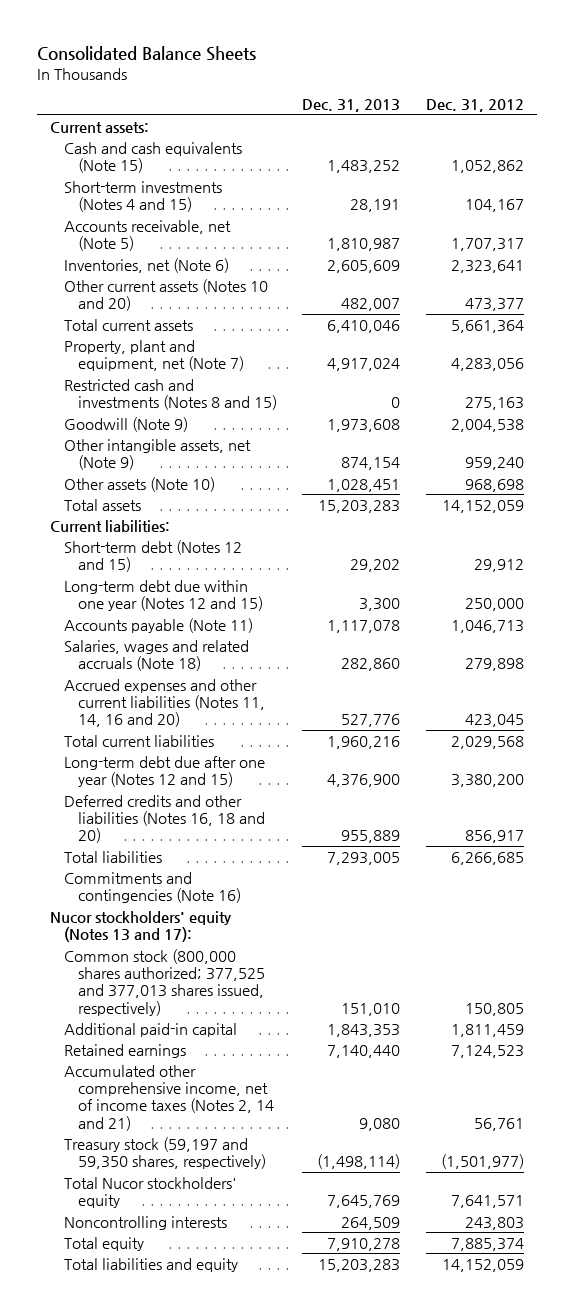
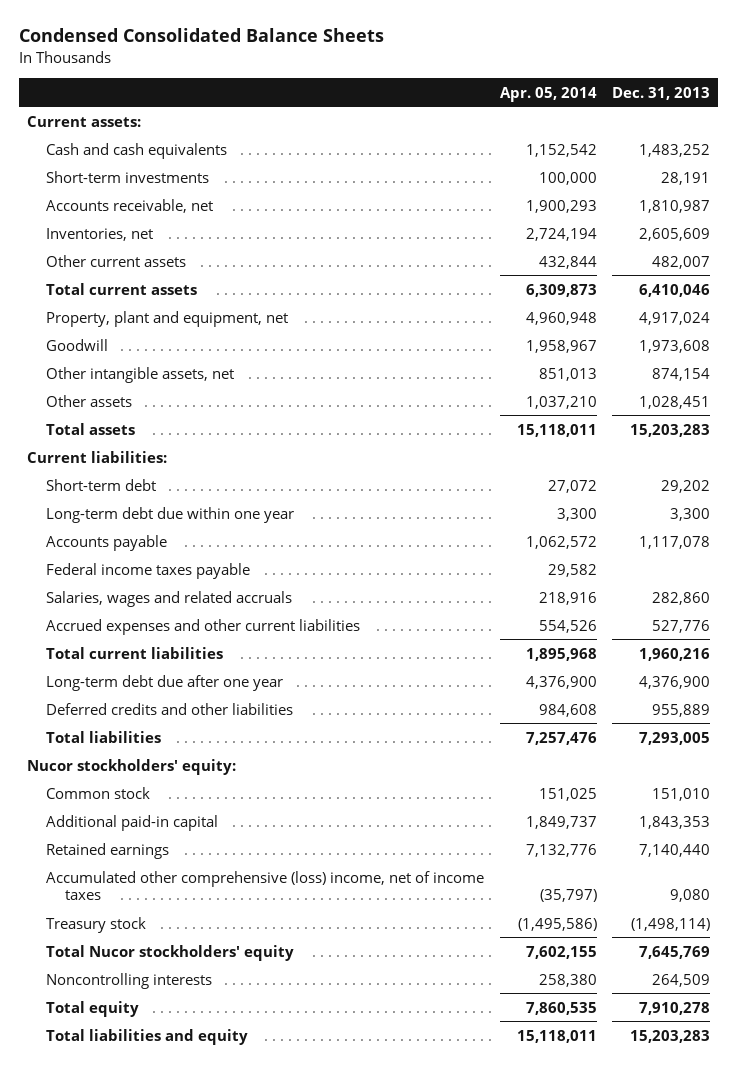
[36,46,256,62] Consolidated Balance Sheets -> [18,28,384,43] Condensed Consolidated Balance Sheets
[426,98,525,112] Dec. 31, 2012 -> none
none -> [499,86,597,102] Apr. 05, 2014
[63,141,242,174] Cash and cash equivalents (Note 15) -> [45,142,227,159] Cash and cash equivalents
[63,180,222,213] Short-term investments (Notes 4 and 15) -> [45,170,209,183] Short-term investments
[63,219,231,252] Accounts receivable, net (Note 5) -> [45,198,213,213] Accounts receivable, net
[63,257,229,273] Inventories, net (Note 6) -> [45,227,153,241] Inventories, net
[63,278,268,312] Other current assets (Notes 10 and 20) -> [45,254,186,267] Other current assets
[63,378,277,411] Restricted cash and investments (Notes 8 and 15) -> none
[63,339,244,372] Property, plant and equipment, net (Note 7) -> [45,310,288,327] Property, plant and equipment, net
[63,416,188,432] Goodwill (Note 9) -> [45,338,108,351] Goodwill
[63,438,251,471] Other intangible assets, net (Note 9) -> [45,366,234,383] Other intangible assets, net
[63,476,215,492] Other assets (Note 10) -> [45,394,132,407] Other assets
[63,539,242,573] Short-term debt (Notes 12 and 15) -> [45,478,156,491] Short-term debt
[63,579,263,612] Long-term debt due within one year (Notes 12 and 15) -> [45,506,294,523] Long-term debt due within one year
[63,617,253,633] Accounts payable (Note 11) -> [45,534,167,551] Accounts payable
none -> [45,562,250,579] Federal income taxes payable
[63,639,249,672] Salaries, wages and related accruals (Note 18) -> [45,590,292,607] Salaries, wages and related accruals
[63,678,265,728] Accrued expenses and other current liabilities (Notes 11, 14, 16 and 20) -> [45,618,360,635] Accrued expenses and other current liabilities
[63,755,265,788] Long-term debt due after one year (Notes 12 and 15) -> [45,674,283,691] Long-term debt due after one year
[63,794,265,844] Deferred credits and other liabilities (Notes 16, 18 and 20) -> [45,702,293,715] Deferred credits and other liabilities
[63,871,241,904] Commitments and contingencies (Note 16) -> none
[49,910,232,943] Nucor stockholders' equity (Notes 13 and 17): -> [26,758,236,775] Nucor stockholders' equity:
[63,948,265,1016] Common stock (800,000 shares authorized; 377,525 and 377,013 shares issued, respectively) -> [45,786,150,799] Common stock
[63,1064,274,1131] Accumulated other comprehensive income, net of income taxes (Notes 2, 14 and 21) -> [45,870,484,901] Accumulated other comprehensive (loss) income, net of income taxes
[63,1136,266,1170] Treasury stock (59,197 and 59,350 shares, respectively) -> [45,916,146,933] Treasury stock

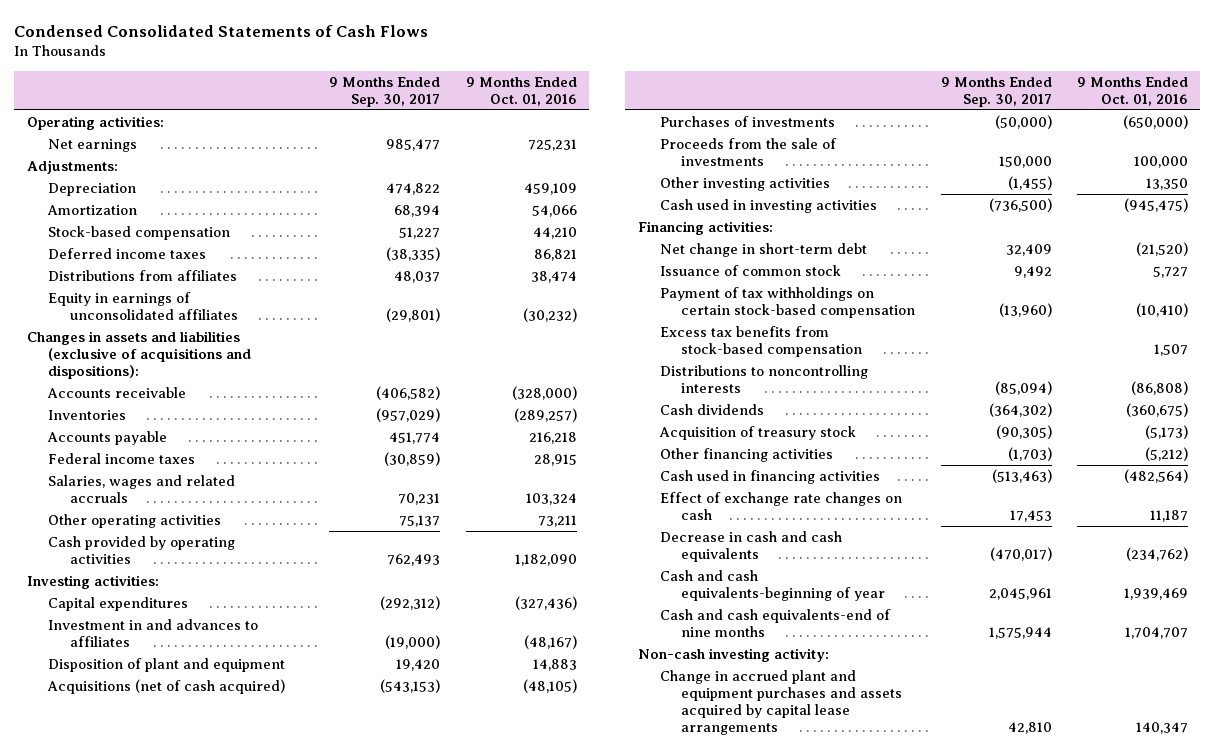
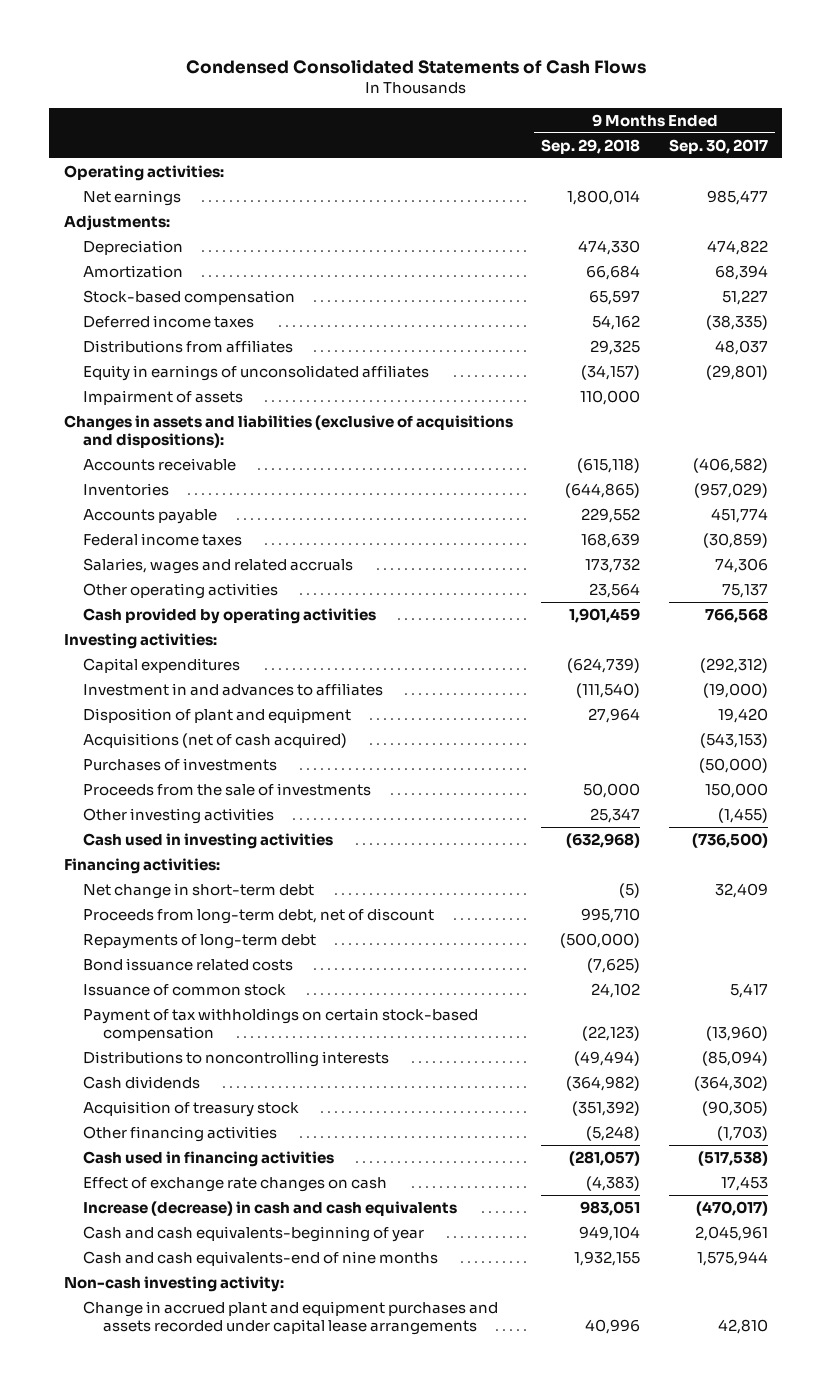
[465,76,577,106] 9 Months Ended Oct. 01, 2016 -> none
none -> [541,138,641,154] Sep. 29, 2018
none -> [83,389,244,405] Impairment of assets
[398,492,441,505] 70,231 -> [714,557,768,573] 74,306
[387,553,441,566] 762,493 -> [704,607,768,623] 766,568
none -> [83,907,435,924] Proceeds from long-term debt, net of discount
none -> [83,933,317,949] Repayments of long-term debt
none -> [83,957,294,971] Bond issuance related costs
[1013,266,1052,279] 9,492 -> [729,982,768,998] 5,417
[659,326,863,357] Excess tax benefits from stock-based compensation -> none
[991,469,1052,484] (513,463) -> [697,1150,768,1166] (517,538)
[659,531,842,562] Decrease in cash and cash equivalents -> [83,1200,458,1216] Increase (decrease) in cash and cash equivalents
[659,670,903,735] Change in accrued plant and equipment purchases and assets acquired by capital lease arrangements -> [83,1300,499,1336] Change in accrued plant and equipment purchases and assets recorded under capital lease arrangements

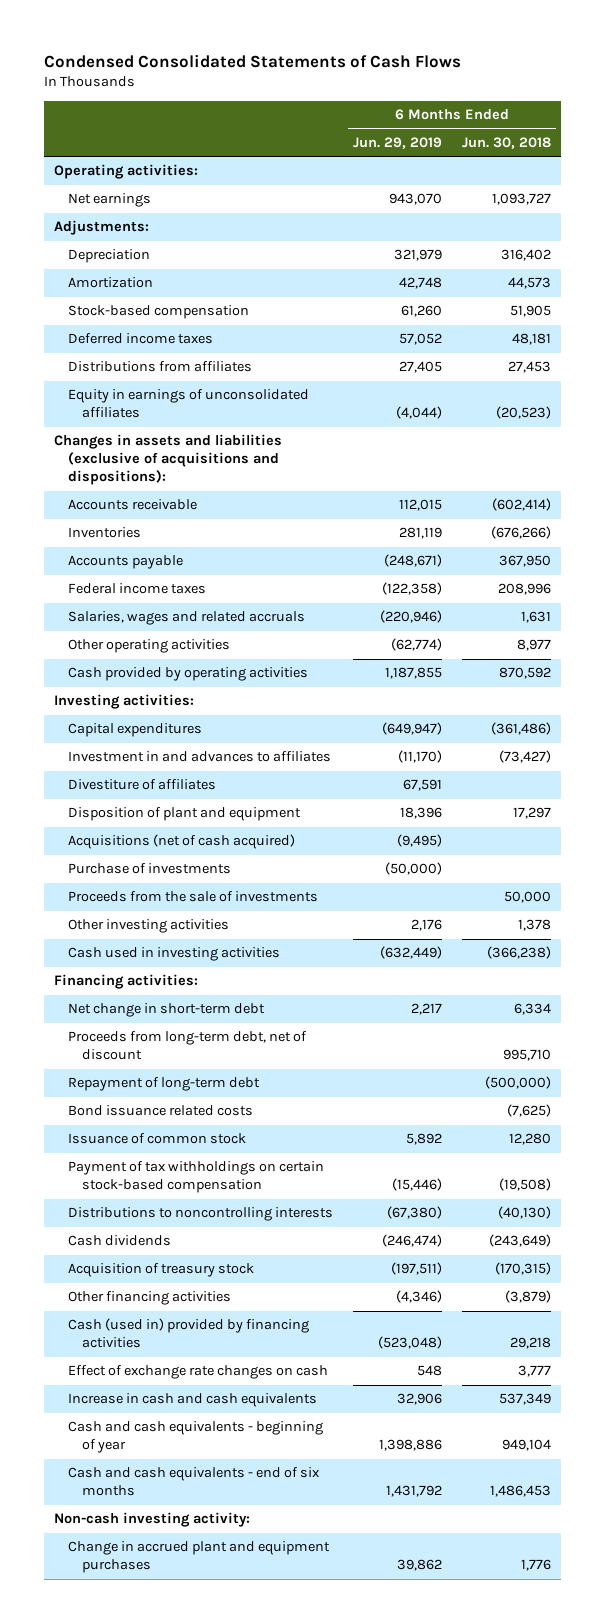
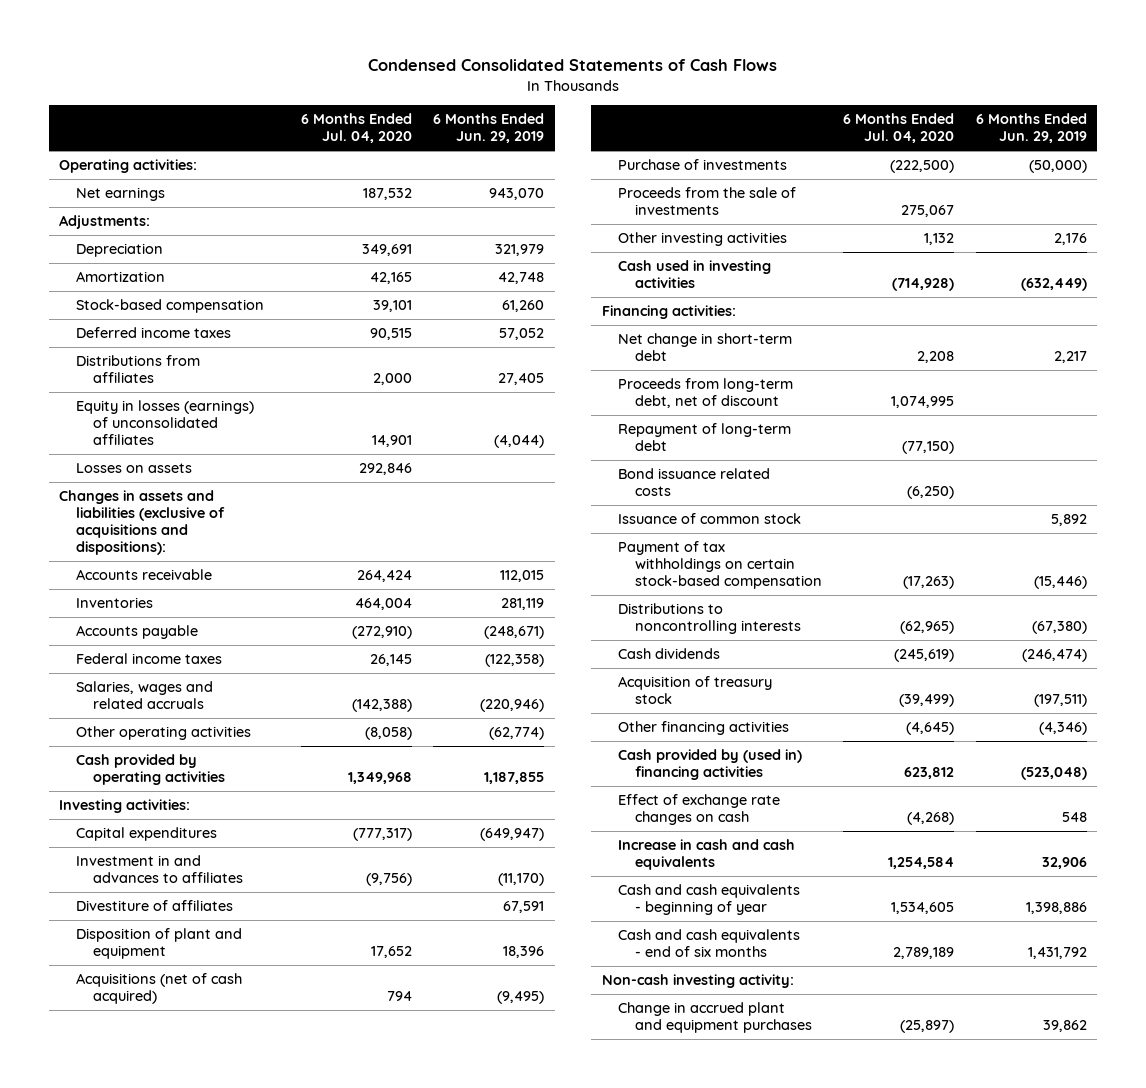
[461,136,551,149] Jun. 30, 2018 -> none
none -> [301,113,413,144] 6 Months Ended Jul. 04, 2020
[67,389,309,419] Equity in earnings of unconsolidated affiliates -> [76,400,255,446] Equity in losses (earnings) of unconsolidated affiliates
none -> [76,463,193,474] Losses on assets
[67,1318,309,1349] Cash (used in) provided by financing activities -> [618,749,803,781] Cash provided by (used in) financing activities

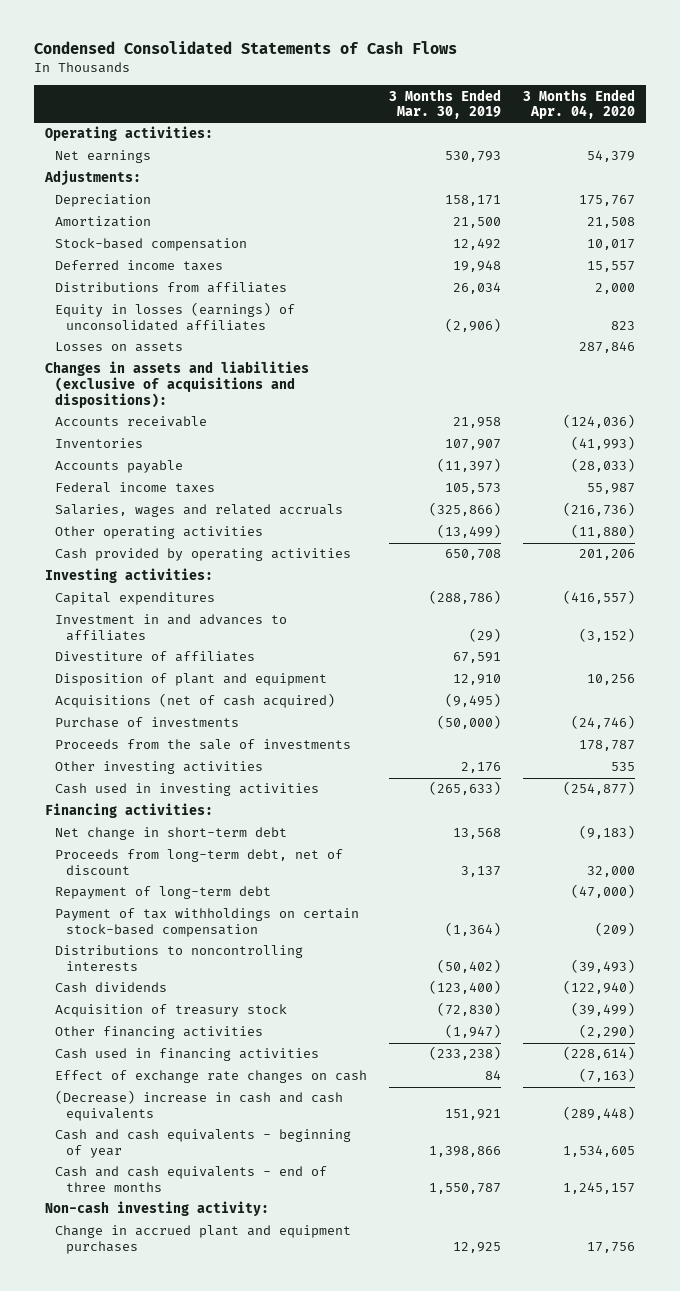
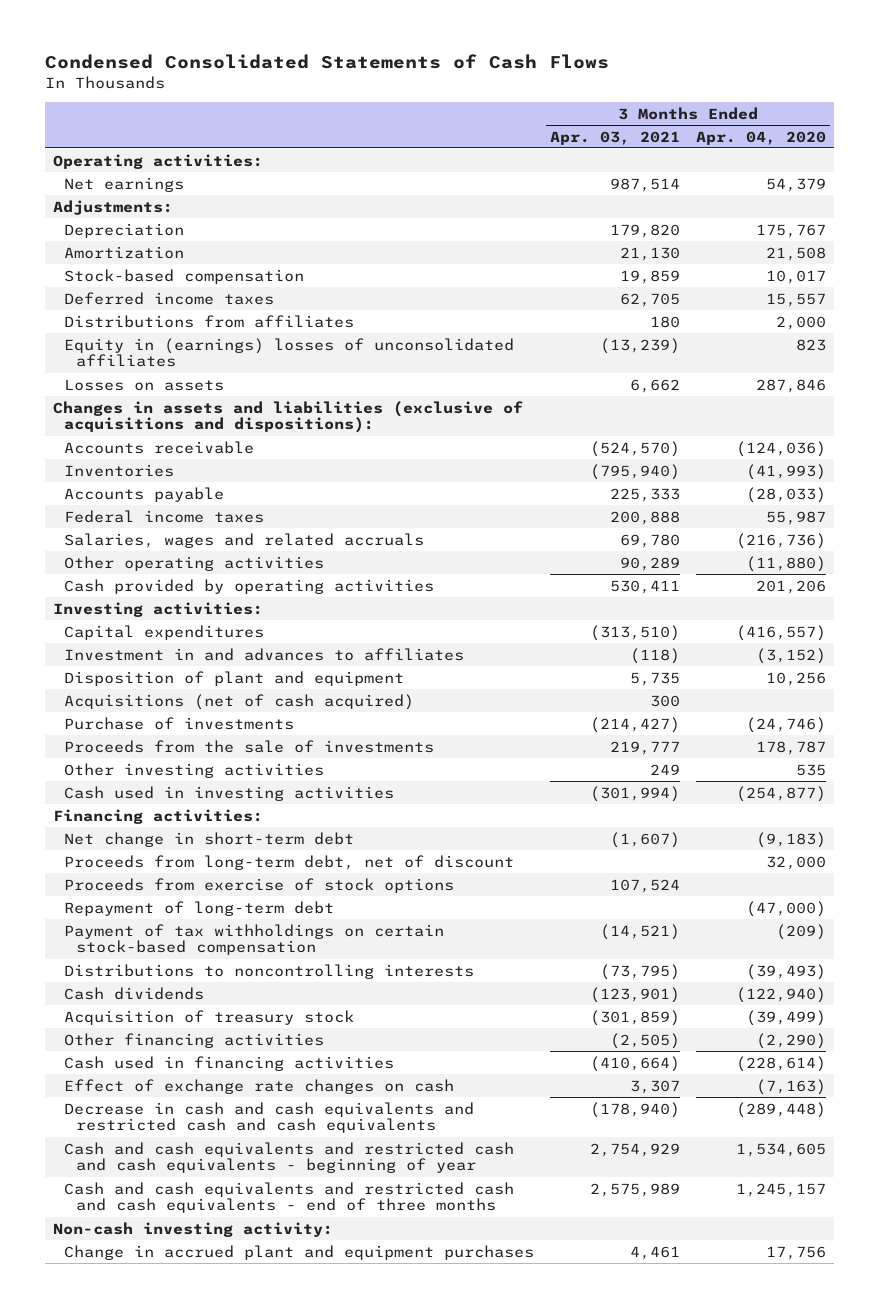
[389,88,502,120] 3 Months Ended Mar. 30, 2019 -> none
none -> [550,130,681,145] Apr. 03, 2021
[55,302,296,332] Equity in losses (earnings) of unconsolidated affiliates -> [64,337,515,368] Equity in (earnings) losses of unconsolidated affiliates
[55,651,256,663] Divestiture of affiliates -> none
none -> [64,877,455,893] Proceeds from exercise of stock options
[55,1090,344,1122] (Decrease) increase in cash and cash equivalents -> [64,1101,475,1134] Decrease in cash and cash equivalents and restricted cash and cash equivalents
[55,1129,352,1159] Cash and cash equivalents - beginning of year -> [64,1141,515,1174] Cash and cash equivalents and restricted cash and cash equivalents - beginning of year
[55,1166,328,1193] Cash and cash equivalents - end of three months -> [64,1181,515,1214] Cash and cash equivalents and restricted cash and cash equivalents - end of three months

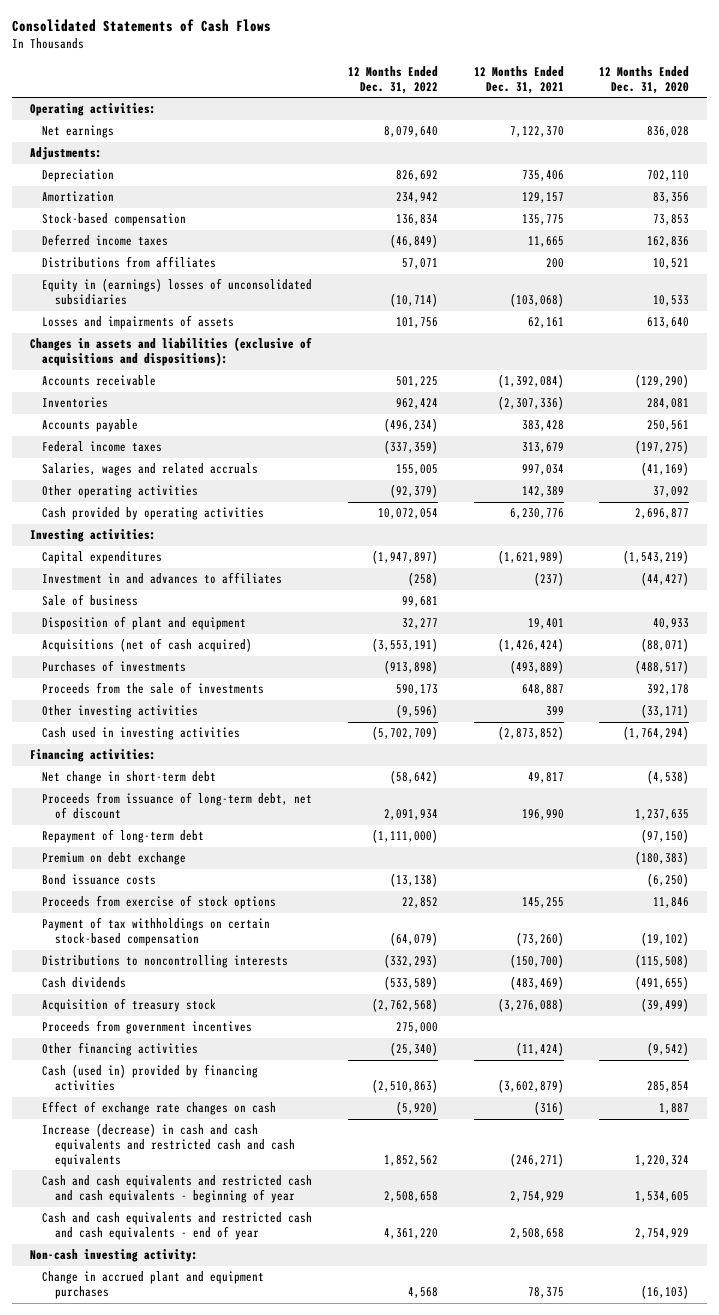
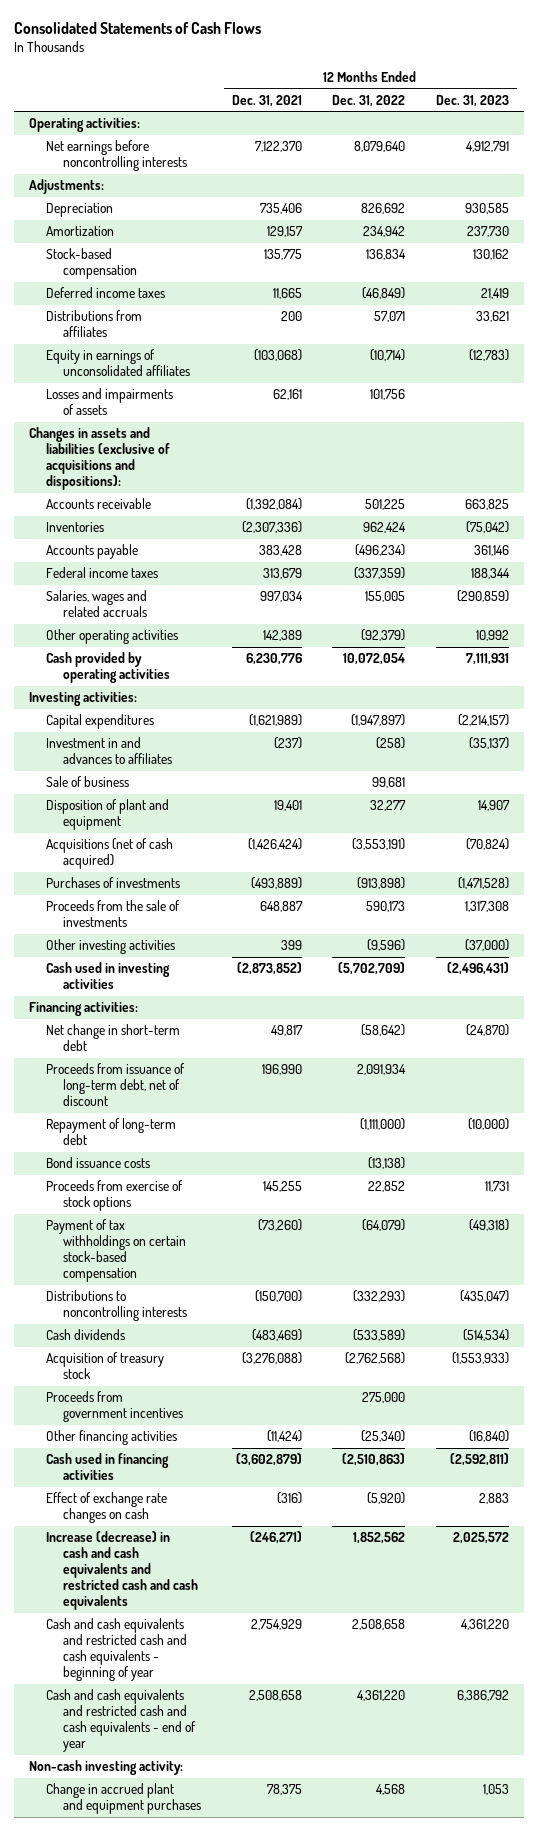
[599,65,690,94] 12 Months Ended Dec. 31, 2020 -> none
none -> [435,94,509,107] Dec. 31, 2023
[42,125,115,139] Net earnings -> [46,140,188,172] Net earnings before noncontrolling interests
[42,278,313,306] Equity in (earnings) losses of unconsolidated subsidiaries -> [46,349,191,377] Equity in earnings of unconsolidated affiliates
[42,852,187,866] Premium on debt exchange -> none
[42,1064,259,1092] Cash (used in) provided by financing activities -> [46,1453,170,1481] Cash used in financing activities

